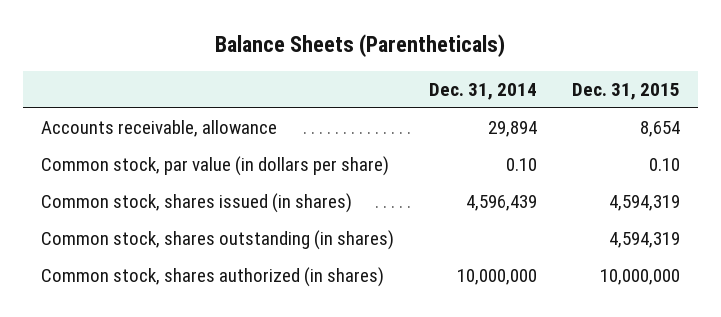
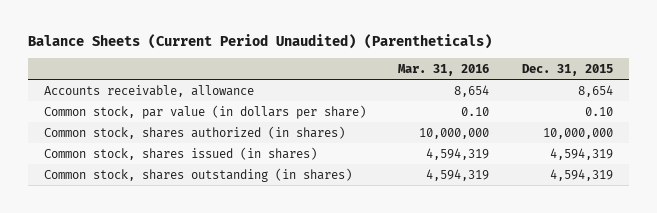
[215,34,506,58] Balance Sheets (Parentheticals) -> [27,34,492,50] Balance Sheets (Current Period Unaudited) (Parentheticals)
[428,83,537,101] Dec. 31, 2014 -> none
none -> [398,63,490,76] Mar. 31, 2016
[40,267,384,288] Common stock, shares authorized (in shares) -> [43,125,345,139] Common stock, shares authorized (in shares)

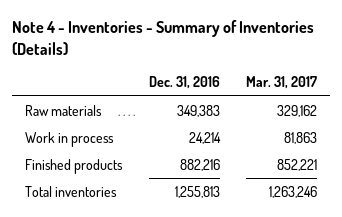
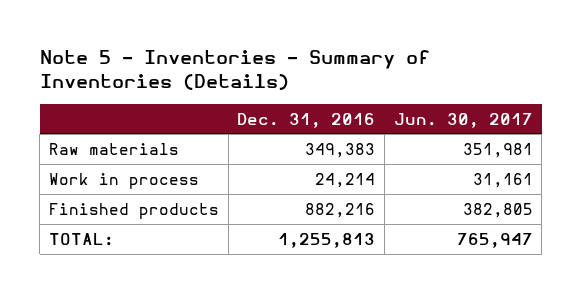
[11,20,314,55] Note 4 - Inventories - Summary of Inventories (Details) -> [39,50,430,91] Note 5 - Inventories - Summary of Inventories (Details)
[246,76,318,90] Mar. 31, 2017 -> none
none -> [393,112,533,128] Jun. 30, 2017
[25,185,118,197] Total inventories -> [48,232,114,246] TOTAL:

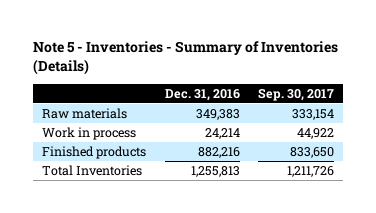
[393,112,533,128] Jun. 30, 2017 -> none
none -> [258,87,335,101] Sep. 30, 2017
[48,232,114,246] TOTAL: -> [42,164,143,176] Total Inventories

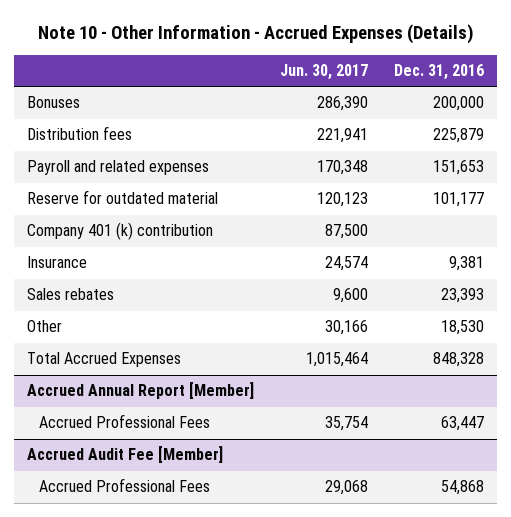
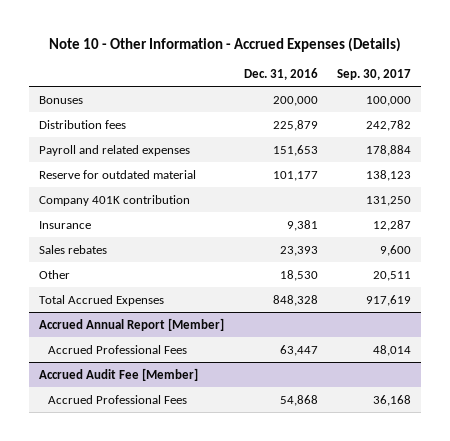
[280,64,369,81] Jun. 30, 2017 -> none
none -> [337,68,412,80] Sep. 30, 2017
[27,222,214,241] Company 401 (k) contribution -> [38,194,190,206] Company 401K contribution

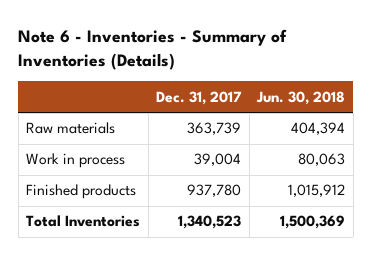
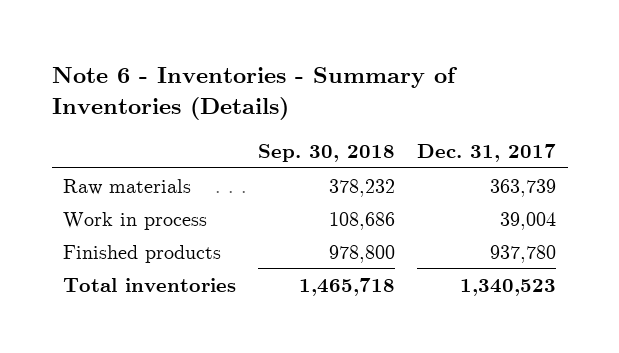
[256,90,346,105] Jun. 30, 2018 -> none
none -> [258,144,396,163] Sep. 30, 2018
[26,215,141,228] Total Inventories -> [62,277,236,292] Total inventories

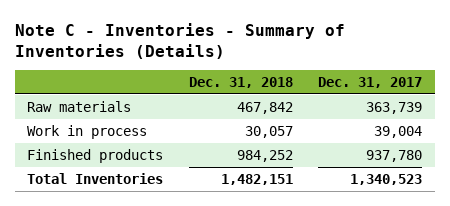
[51,67,458,121] Note 6 - Inventories - Summary of Inventories (Details) -> [14,22,345,59] Note C - Inventories - Summary of Inventories (Details)
[258,144,396,163] Sep. 30, 2018 -> none
none -> [188,77,293,89] Dec. 31, 2018
[62,277,236,292] Total inventories -> [27,172,164,184] Total Inventories

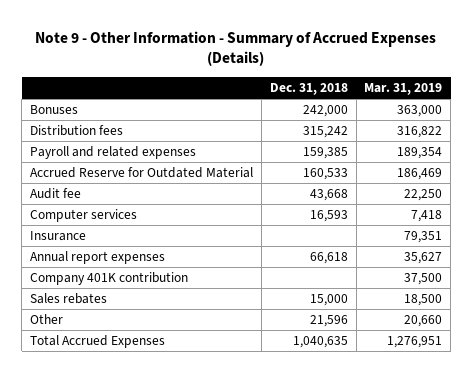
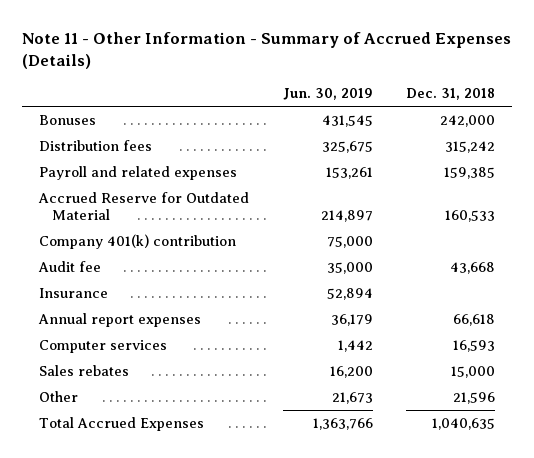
[35,30,437,67] Note 9 - Other Information - Summary of Accrued Expenses (Details) -> [21,31,511,69] Note 11 - Other Information - Summary of Accrued Expenses (Details)
[364,82,443,95] Mar. 31, 2019 -> none
none -> [282,88,373,101] Jun. 30, 2019
none -> [38,233,236,249] Company 401(k) contribution
[30,272,189,286] Company 401K contribution -> none
[30,209,138,223] Computer services -> [38,339,167,353] Computer services

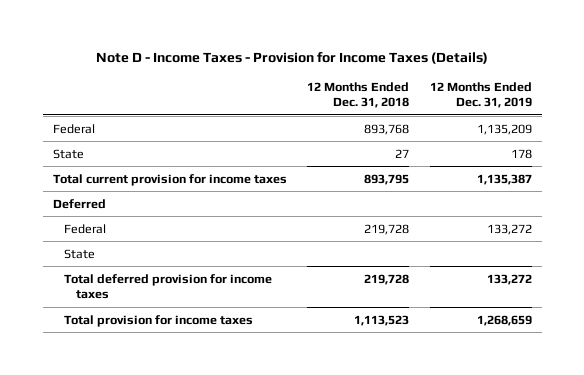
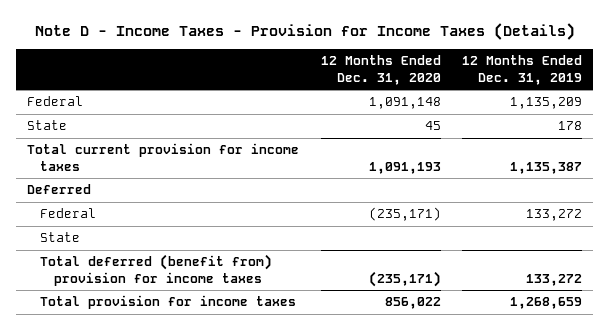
[307,81,410,109] 12 Months Ended Dec. 31, 2018 -> none
none -> [320,55,441,86] 12 Months Ended Dec. 31, 2020
[64,273,273,300] Total deferred provision for income taxes -> [40,254,273,287] Total deferred (benefit from) provision for income taxes

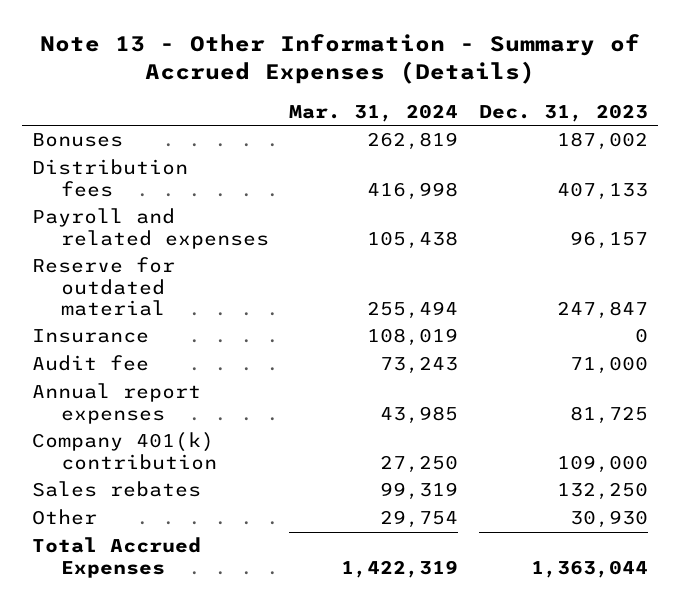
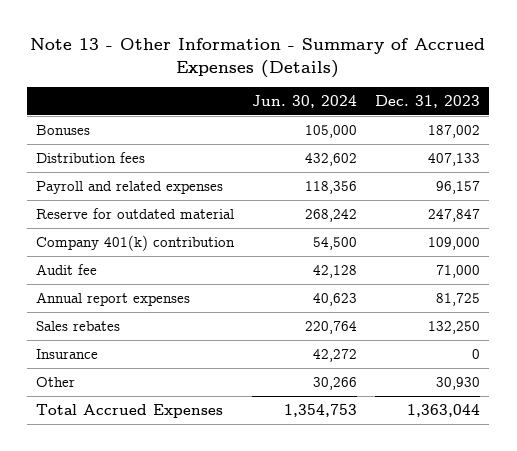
[289,104,459,123] Mar. 31, 2024 -> none
none -> [252,95,358,109] Jun. 30, 2024
[32,432,217,470] Company 401(k) contribution -> [36,234,236,251] Company 401(k) contribution
[32,329,150,344] Insurance -> [36,348,99,359] Insurance

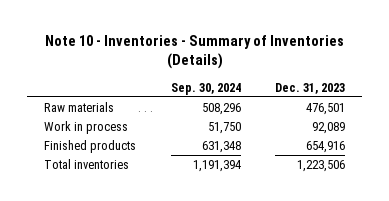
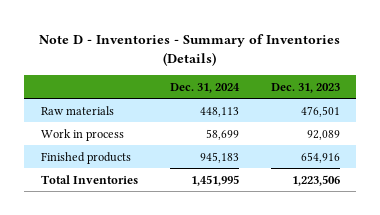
[44,34,344,70] Note 10 - Inventories - Summary of Inventories (Details) -> [39,33,341,66] Note D - Inventories - Summary of Inventories (Details)
[170,82,241,95] Sep. 30, 2024 -> none
none -> [169,82,240,93] Dec. 31, 2024
[43,158,129,169] Total inventories -> [40,174,138,184] Total Inventories

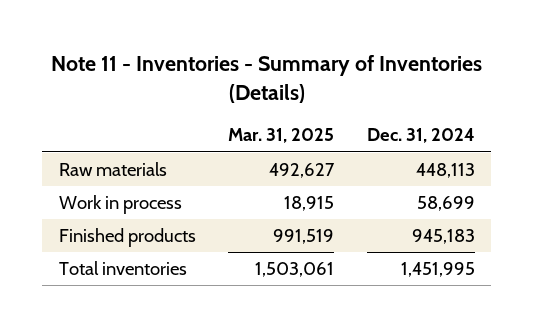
[39,33,341,66] Note D - Inventories - Summary of Inventories (Details) -> [50,54,482,103] Note 11 - Inventories - Summary of Inventories (Details)
[270,82,340,93] Dec. 31, 2023 -> none
none -> [228,128,335,144] Mar. 31, 2025
[40,174,138,184] Total Inventories -> [58,261,187,276] Total inventories

